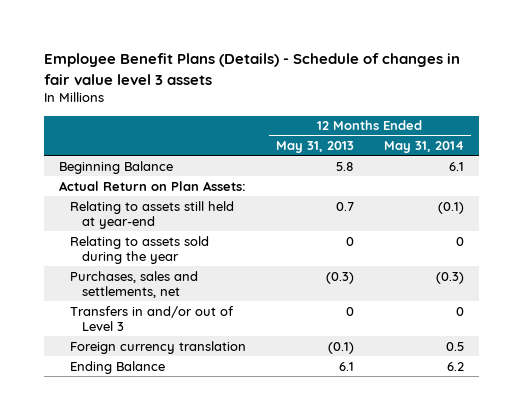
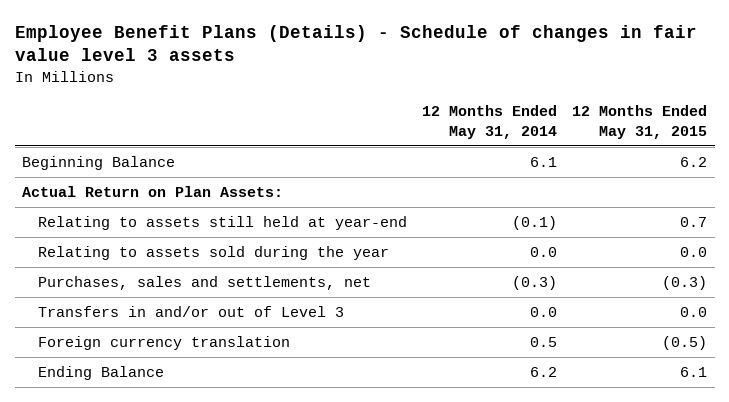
[276,141,355,154] May 31, 2013 -> none
none -> [572,105,708,139] 12 Months Ended May 31, 2015
[455,236,464,246] 0 -> [530,246,558,257] 0.0
[455,306,464,316] 0 -> [530,306,558,317] 0.0

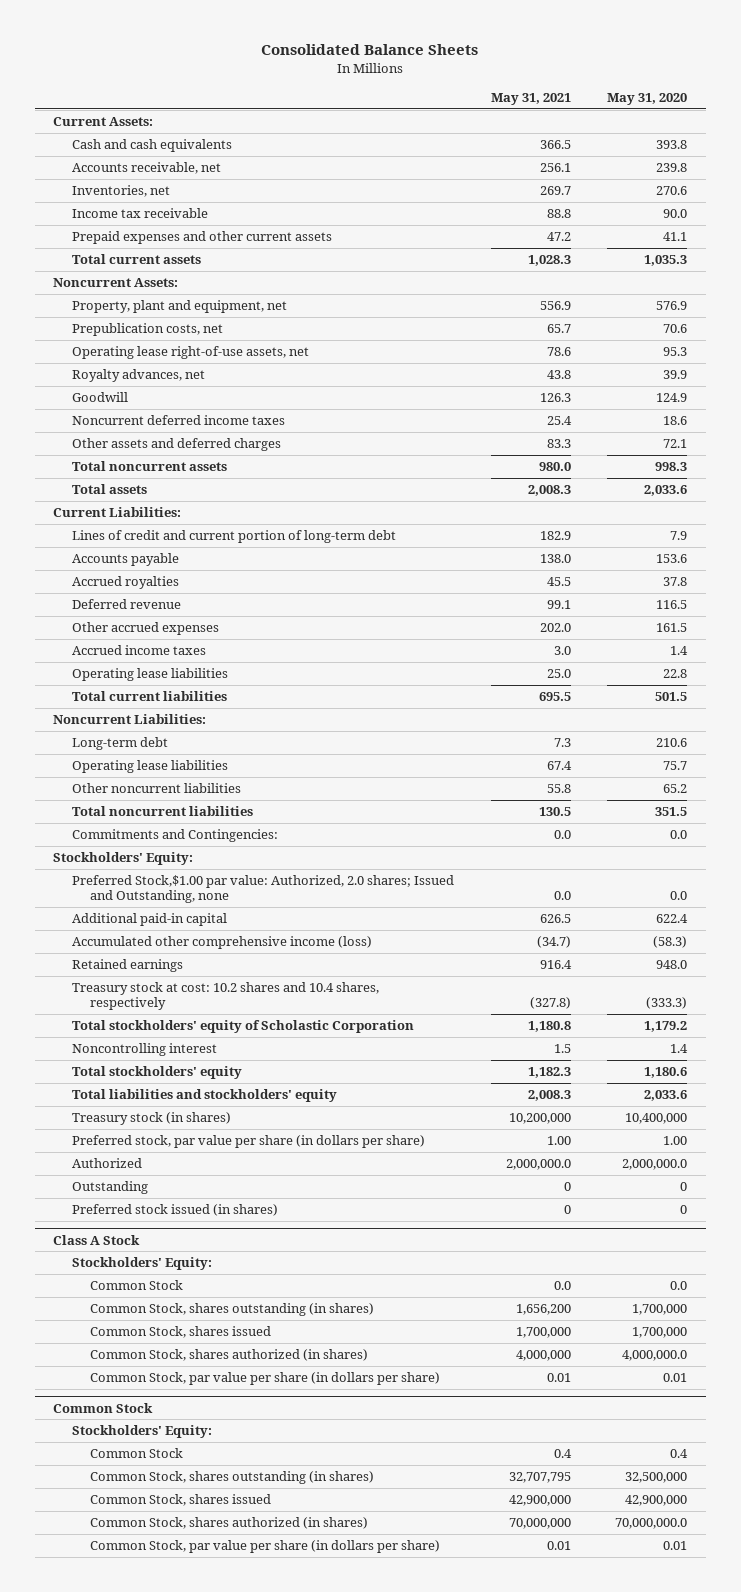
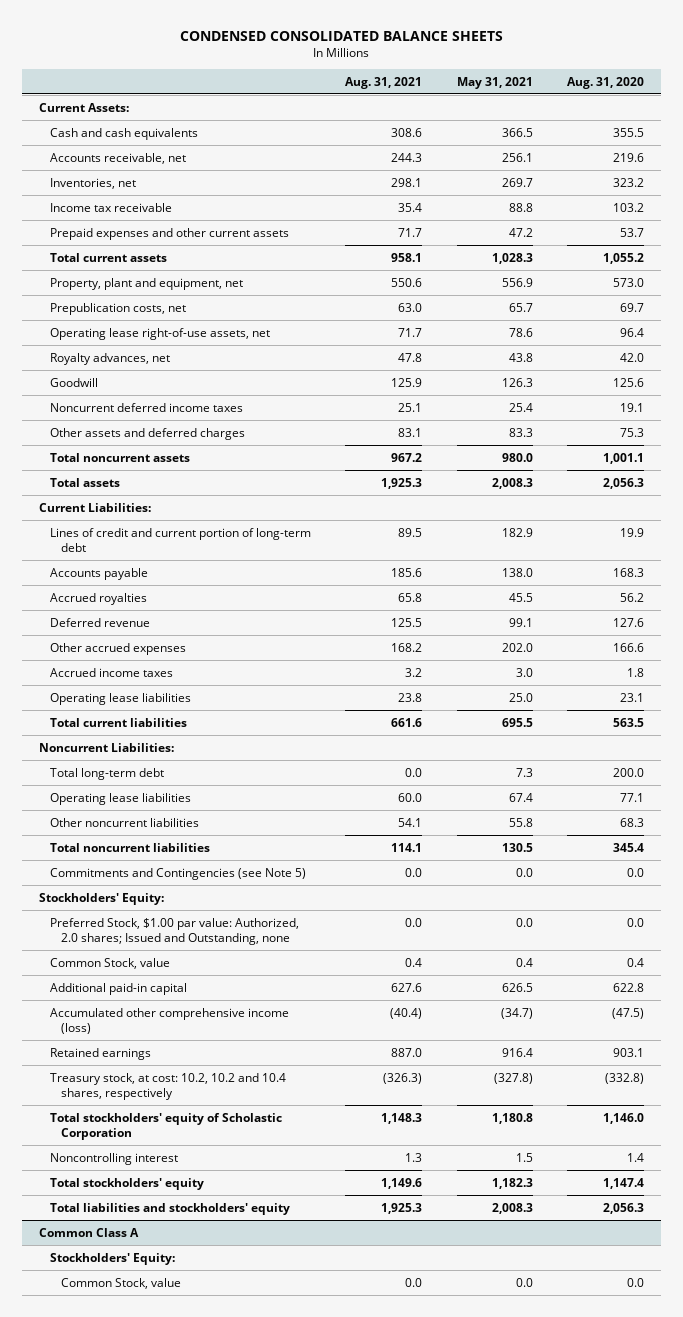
[261,44,479,56] Consolidated Balance Sheets -> [180,30,504,41] CONDENSED CONSOLIDATED BALANCE SHEETS
[607,93,688,106] May 31, 2020 -> none
none -> [345,76,423,89] Aug. 31, 2021
none -> [566,76,644,89] Aug. 31, 2020
[53,278,179,288] Noncurrent Assets: -> none
[71,737,168,751] Long-term debt -> [49,767,164,780] Total long-term debt
[71,829,278,843] Commitments and Contingencies: -> [49,867,306,880] Commitments and Contingencies (see Note 5)
[71,875,454,904] Preferred Stock,$1.00 par value: Authorized, 2.0 shares; Issued and Outstanding, none -> [49,917,299,945] Preferred Stock, $1.00 par value: Authorized, 2.0 shares; Issued and Outstanding, none
none -> [49,957,170,969] Common Stock, value
[71,982,379,1011] Treasury stock at cost: 10.2 shares and 10.4 shares, respectively -> [49,1072,286,1100] Treasury stock, at cost: 10.2, 10.2 and 10.4 shares, respectively
[71,1112,231,1126] Treasury stock (in shares) -> none
[71,1135,425,1149] Preferred stock, par value per share (in dollars per share) -> none
[71,1158,142,1169] Authorized -> none
[71,1181,148,1195] Outstanding -> none
[71,1204,278,1217] Preferred stock issued (in shares) -> none
[71,1257,212,1271] Stockholders' Equity: -> none
[90,1280,184,1291] Common Stock -> none
[90,1303,375,1317] Common Stock, shares outstanding (in shares) -> none
[90,1326,272,1339] Common Stock, shares issued -> none
[90,1349,369,1362] Common Stock, shares authorized (in shares) -> none
[90,1372,441,1386] Common Stock, par value per share (in dollars per share) -> none
[53,1402,154,1413] Common Stock -> none
[53,1234,141,1245] Class A Stock -> [38,1227,139,1237] Common Class A
[90,1471,375,1485] Common Stock, shares outstanding (in shares) -> none
[90,1494,272,1507] Common Stock, shares issued -> none
[90,1517,369,1530] Common Stock, shares authorized (in shares) -> none
[90,1540,441,1554] Common Stock, par value per share (in dollars per share) -> none
[90,1448,184,1459] Common Stock -> [61,1277,182,1289] Common Stock, value
[553,1449,572,1459] 0.4 -> [515,1277,533,1287] 0.0

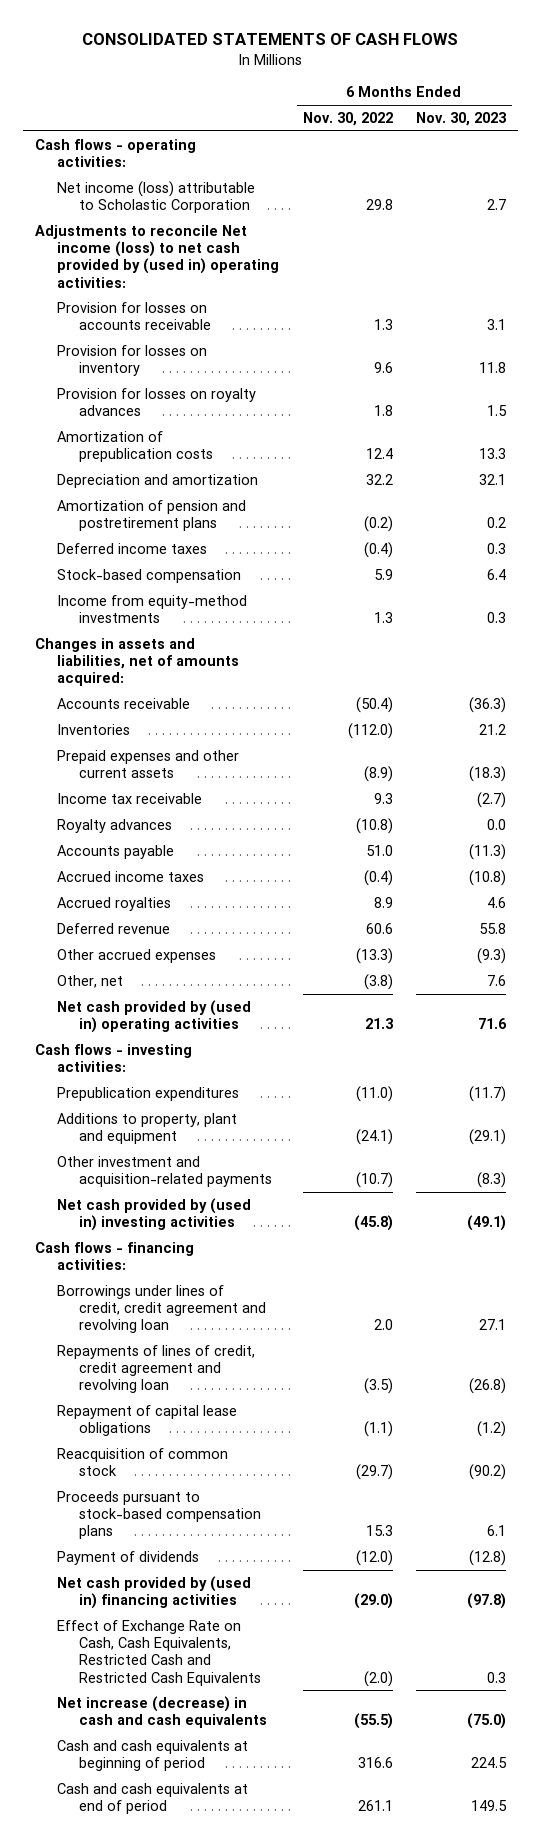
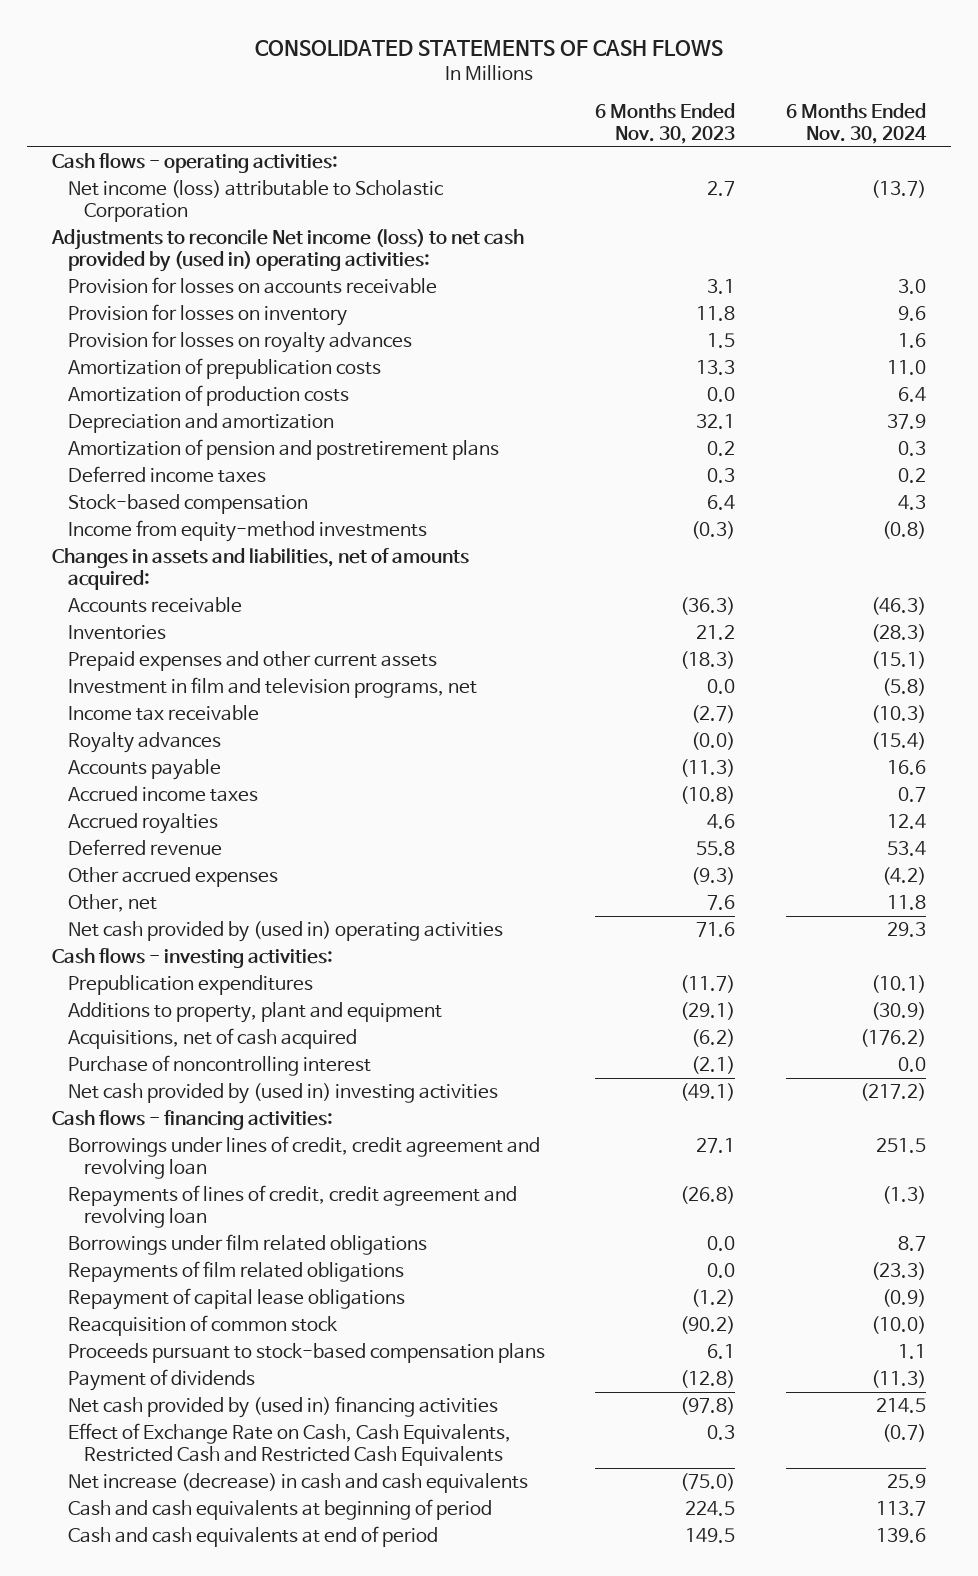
[302,112,393,127] Nov. 30, 2022 -> none
none -> [785,103,927,145] 6 Months Ended Nov. 30, 2024
none -> [68,384,350,406] Amortization of production costs
[487,612,507,624] 0.3 -> [691,520,736,539] (0.3)
none -> [68,676,478,698] Investment in film and television programs, net
[487,819,507,831] 0.0 -> [691,731,736,750] (0.0)
[56,1156,273,1188] Other investment and acquisition-related payments -> none
none -> [68,1027,358,1049] Acquisitions, net of cash acquired
none -> [68,1054,372,1076] Purchase of noncontrolling interest
none -> [68,1233,428,1255] Borrowings under film related obligations
none -> [68,1260,405,1283] Repayments of film related obligations

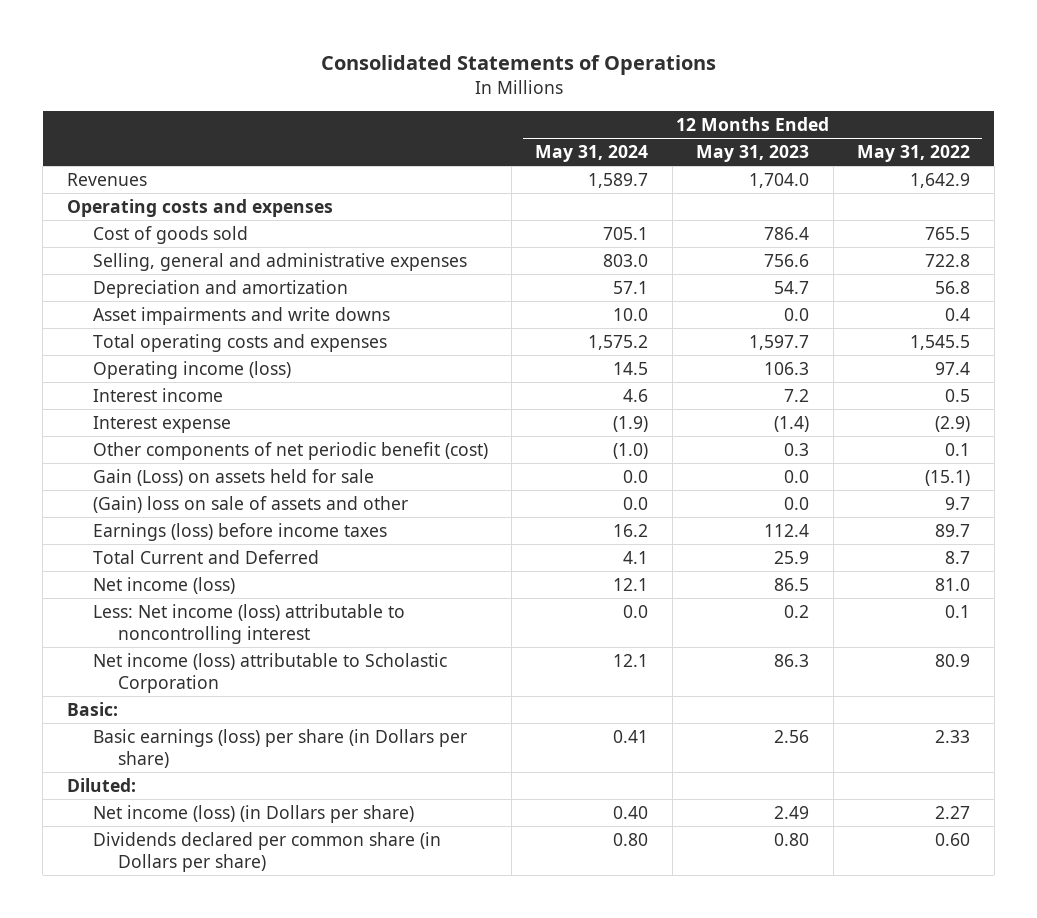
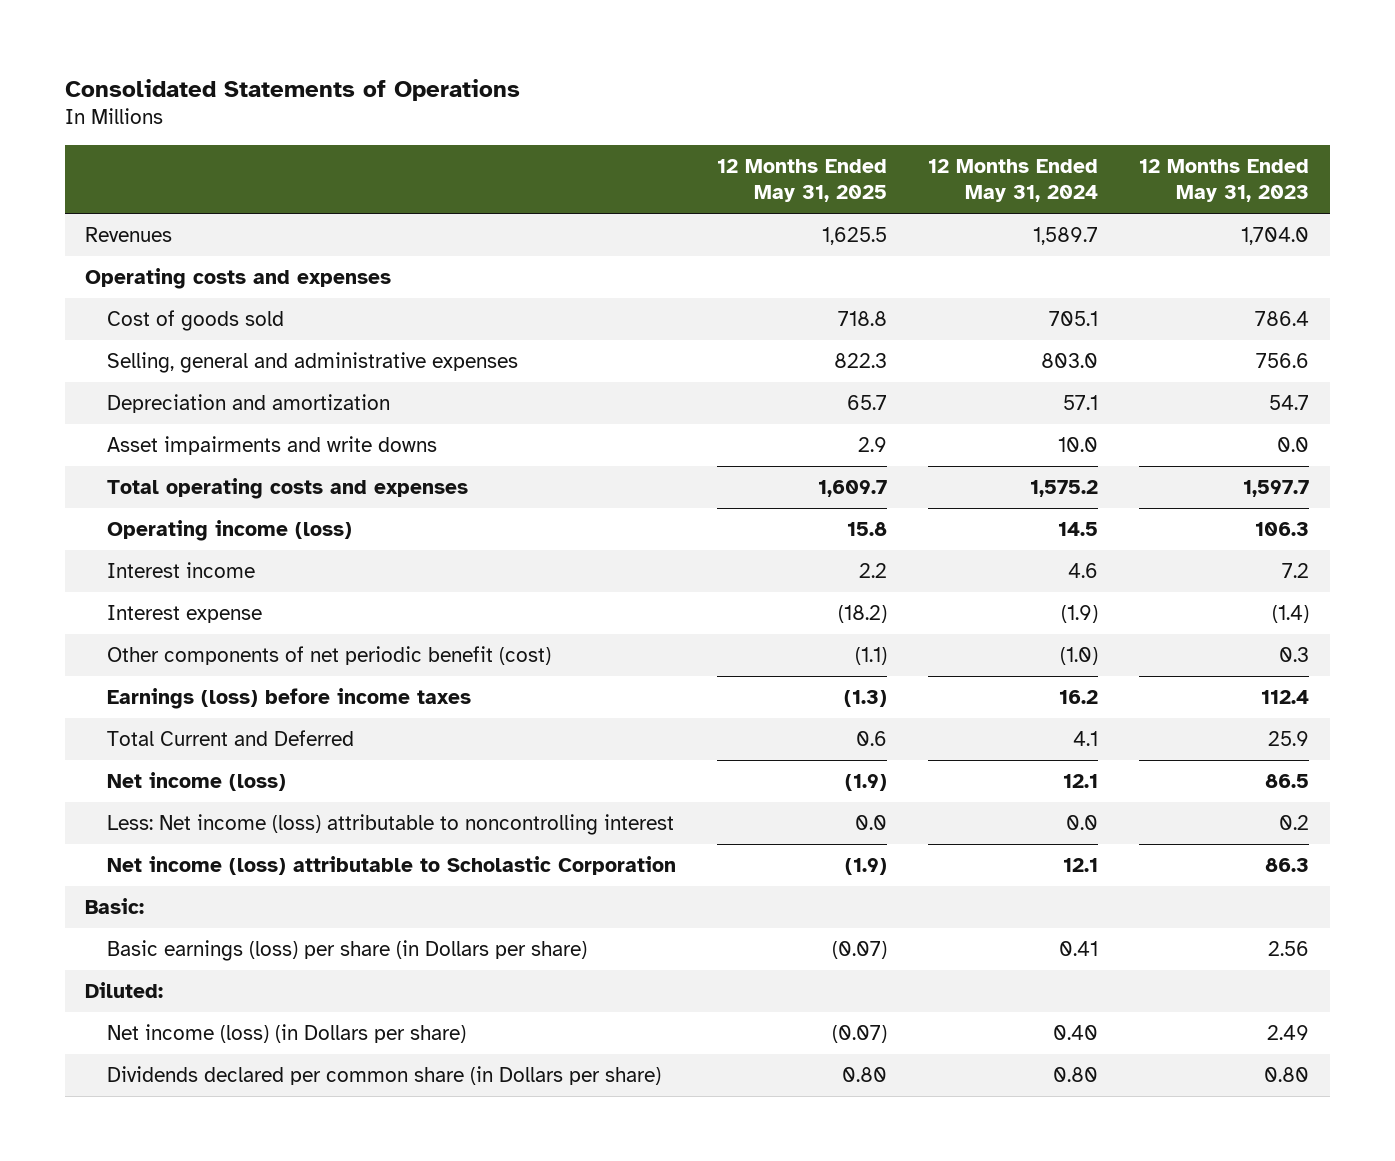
[857,144,971,162] May 31, 2022 -> none
none -> [717,158,888,203] 12 Months Ended May 31, 2025
[92,468,374,486] Gain (Loss) on assets held for sale -> none
[92,495,408,513] (Gain) loss on sale of assets and other -> none

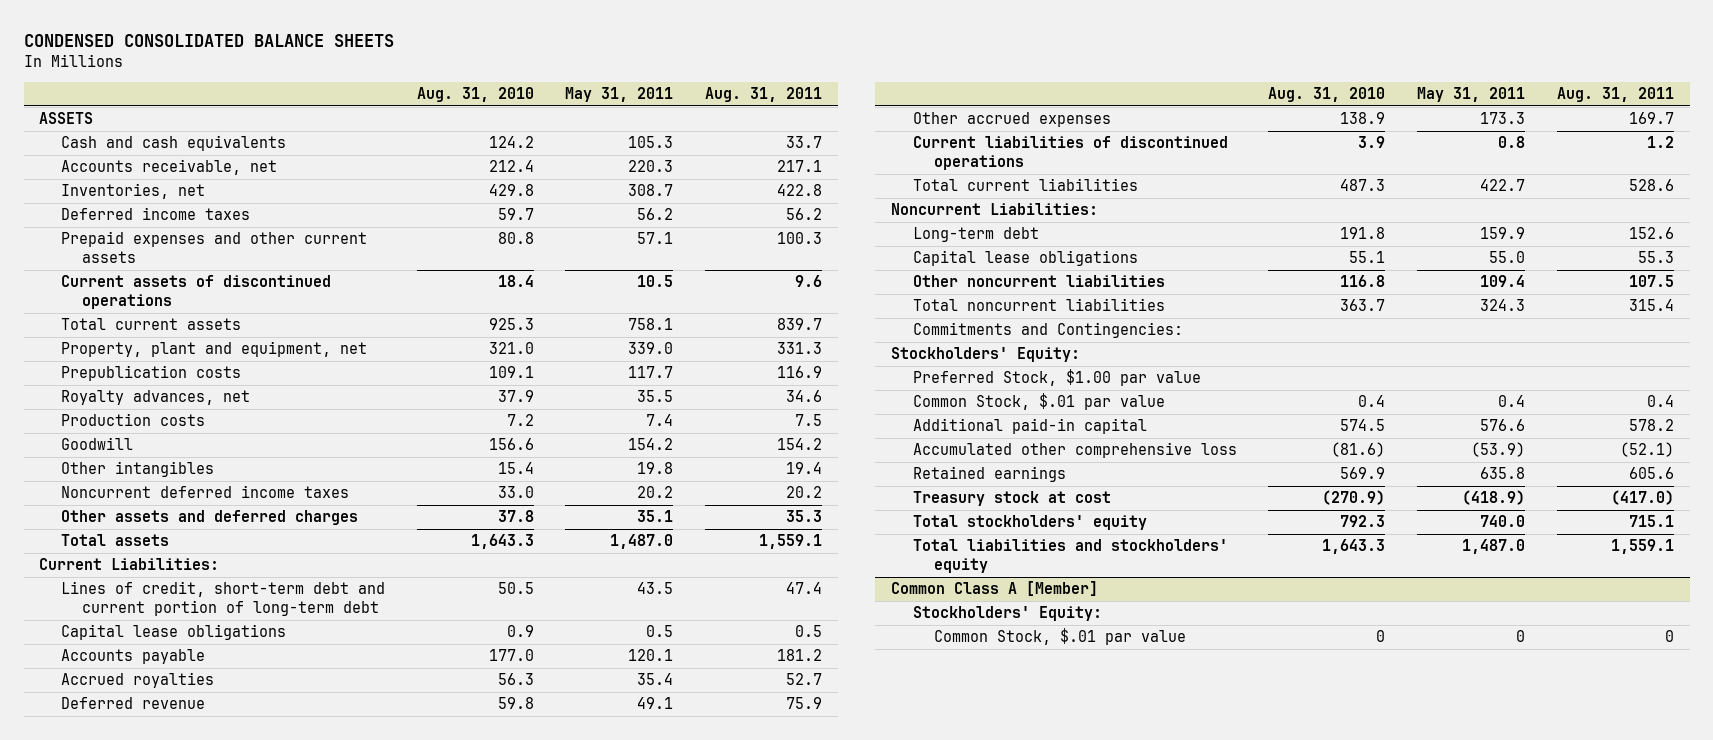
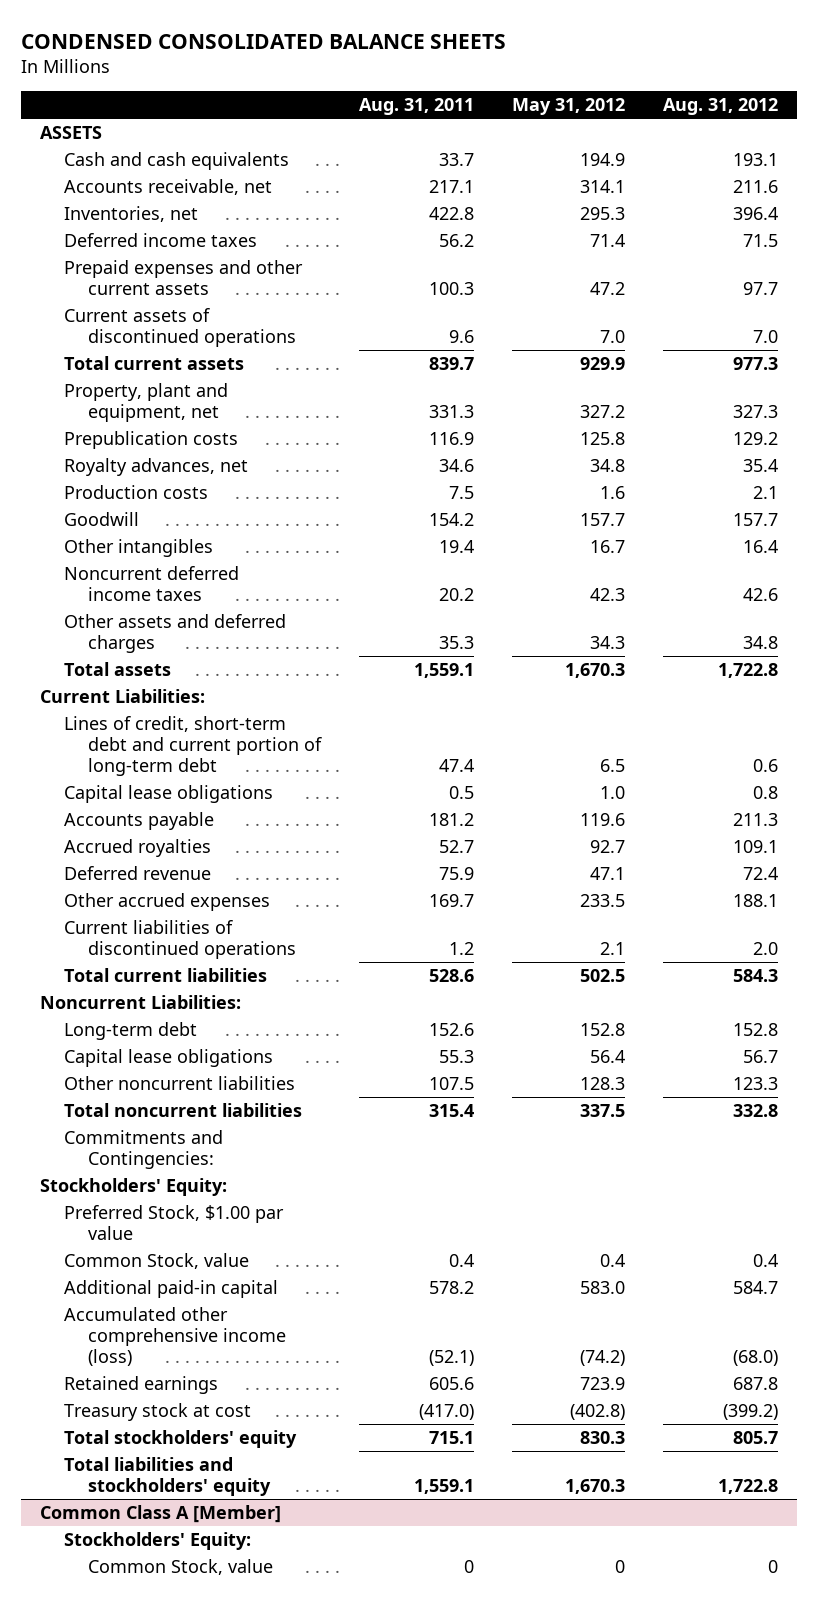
[416,87,534,103] Aug. 31, 2010 -> none
[565,87,674,103] May 31, 2011 -> none
none -> [512,98,626,116] May 31, 2012
none -> [663,98,779,116] Aug. 31, 2012
[912,393,1165,411] Common Stock, $.01 par value -> [63,1252,249,1269] Common Stock, value
[912,442,1237,459] Accumulated other comprehensive loss -> [63,1306,287,1366] Accumulated other comprehensive income (loss)
[933,628,1186,646] Common Stock, $.01 par value -> [88,1558,274,1575] Common Stock, value

